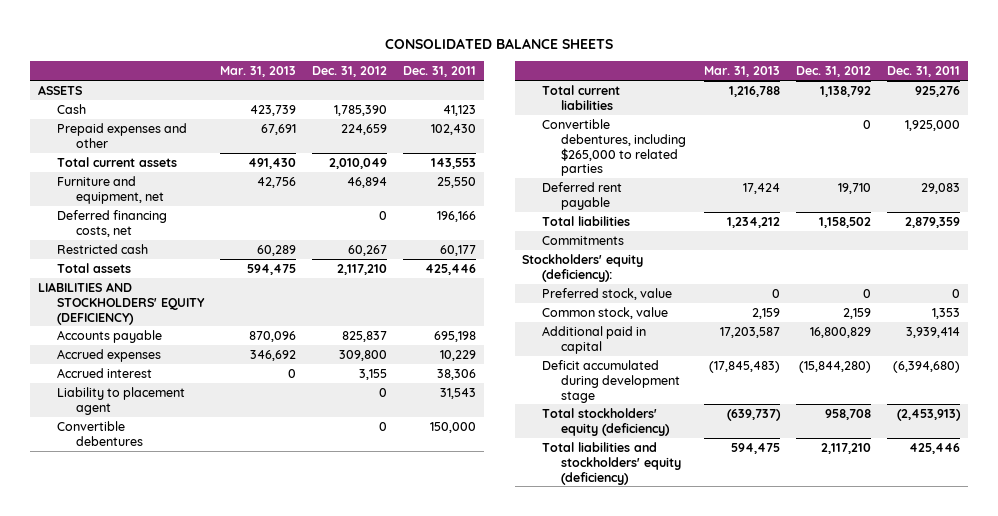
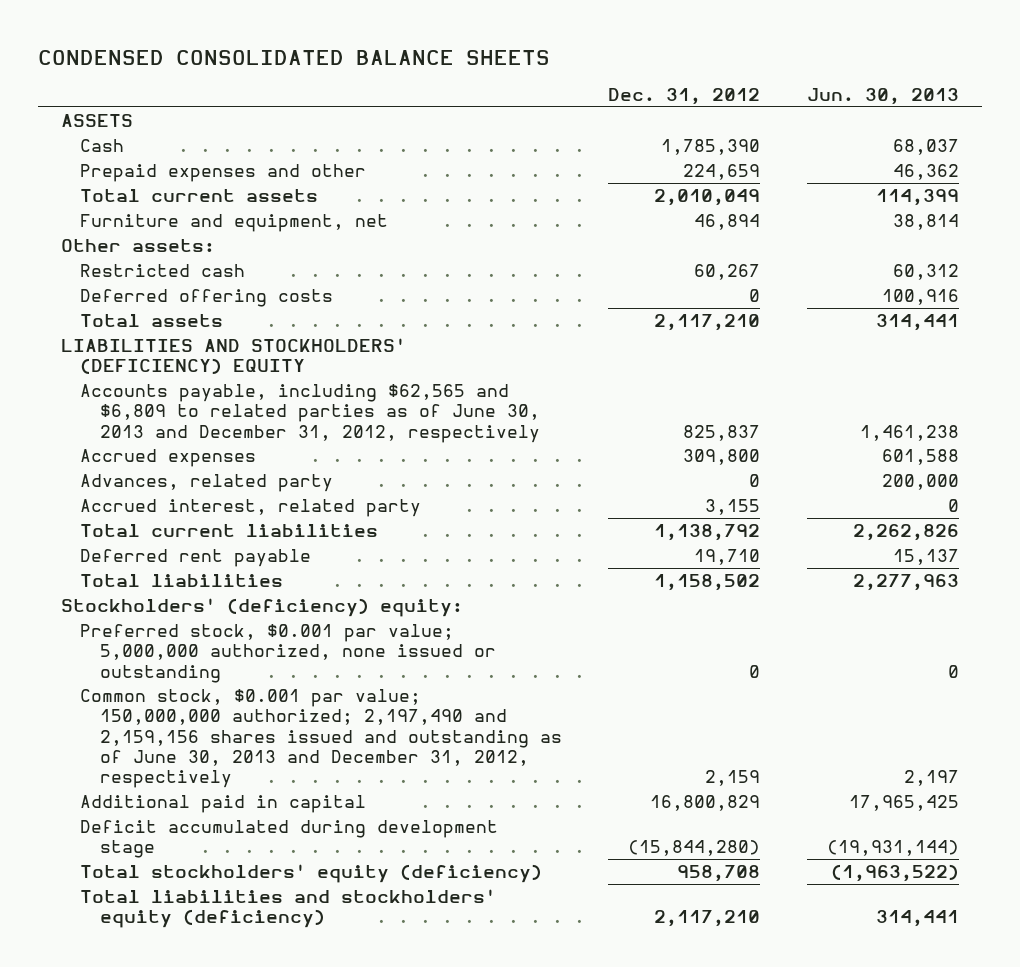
[385,37,614,49] CONSOLIDATED BALANCE SHEETS -> [37,49,550,65] CONDENSED CONSOLIDATED BALANCE SHEETS
[219,66,296,78] Mar. 31, 2013 -> none
[402,66,476,78] Dec. 31, 2011 -> none
none -> [806,87,959,105] Jun. 30, 2013
[56,209,167,237] Deferred financing costs, net -> none
none -> [61,239,216,253] Other assets:
none -> [80,289,334,308] Deferred offering costs
[37,281,205,325] LIABILITIES AND STOCKHOLDERS' EQUITY (DEFICIENCY) -> [61,338,407,375] LIABILITIES AND STOCKHOLDERS' (DEFICIENCY) EQUITY
[56,329,162,343] Accounts payable -> [80,384,540,443] Accounts payable, including $62,565 and $6,809 to related parties as of June 30, 2013 and December 31, 2012, respectively
[56,386,185,415] Liability to placement agent -> none
[56,420,143,446] Convertible debentures -> none
none -> [80,474,334,493] Advances, related party
[56,367,152,378] Accrued interest -> [80,499,422,518] Accrued interest, related party
[541,118,686,177] Convertible debentures, including $265,000 to related parties -> none
[541,235,624,245] Commitments -> none
[522,253,644,282] Stockholders' equity (deficiency): -> [61,598,464,618] Stockholders' (deficiency) equity:
[541,287,672,300] Preferred stock, value -> [80,624,496,683] Preferred stock, $0.001 par value; 5,000,000 authorized, none issued or outstanding
[541,306,668,319] Common stock, value -> [80,689,562,788] Common stock, $0.001 par value; 150,000,000 authorized; 2,197,490 and 2,159,156 shares issued and outstanding as of June 30, 2013 and December 31, 2012, respectively

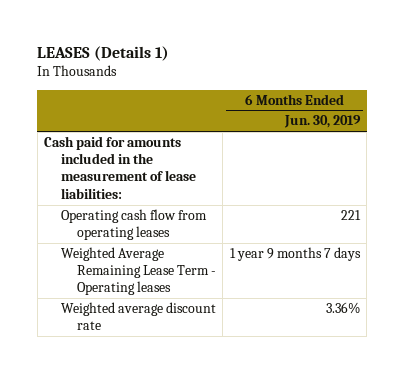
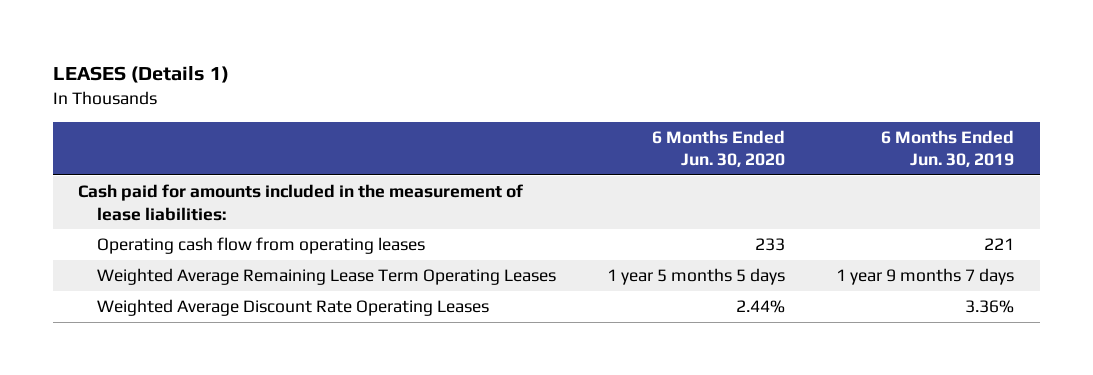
none -> [652,129,786,168] 6 Months Ended Jun. 30, 2020
[60,246,216,296] Weighted Average Remaining Lease Term - Operating leases -> [97,268,557,286] Weighted Average Remaining Lease Term Operating Leases
[60,301,216,331] Weighted average discount rate -> [97,299,490,317] Weighted Average Discount Rate Operating Leases

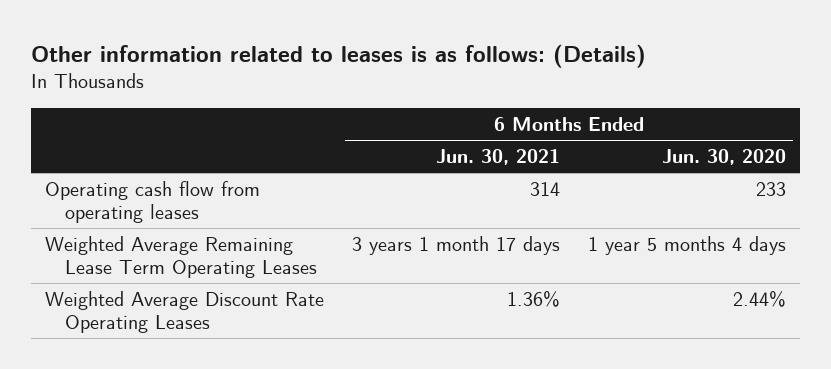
[52,66,229,84] LEASES (Details 1) -> [31,43,647,68] Other information related to leases is as follows: (Details)
[881,129,1015,168] 6 Months Ended Jun. 30, 2019 -> none
none -> [436,149,561,166] Jun. 30, 2021
[78,184,524,221] Cash paid for amounts included in the measurement of lease liabilities: -> none
[607,268,786,286] 1 year 5 months 5 days -> [587,235,786,255] 1 year 5 months 4 days

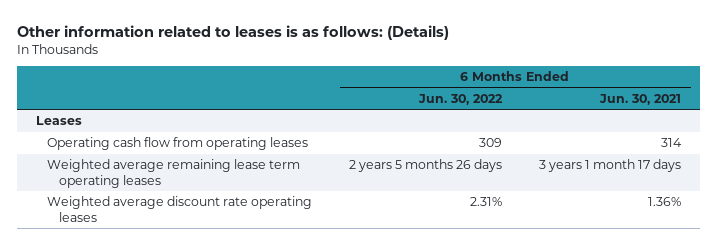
[661,149,786,166] Jun. 30, 2020 -> none
none -> [418,93,504,105] Jun. 30, 2022
none -> [35,116,82,126] Leases
[45,235,318,278] Weighted Average Remaining Lease Term Operating Leases -> [47,159,301,188] Weighted average remaining lease term operating leases
[45,290,325,333] Weighted Average Discount Rate Operating Leases -> [47,196,313,222] Weighted average discount rate operating leases

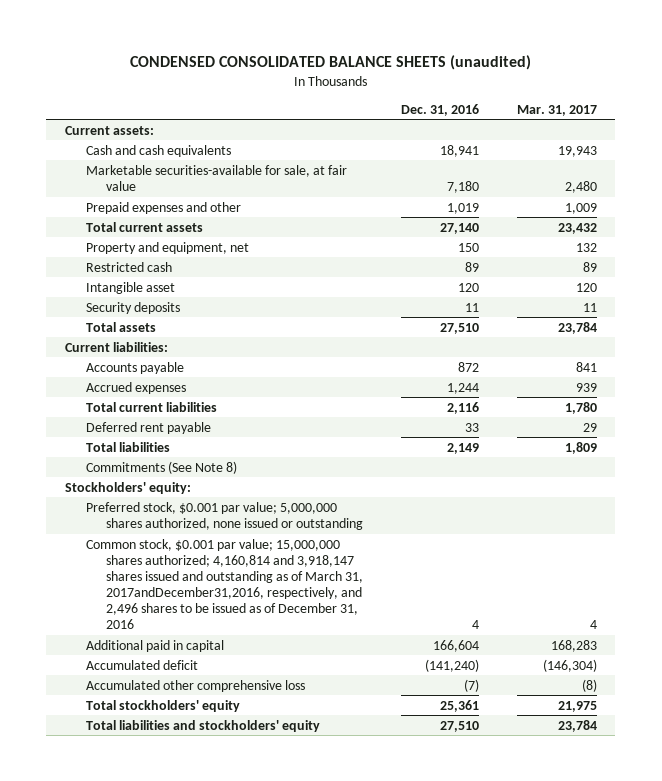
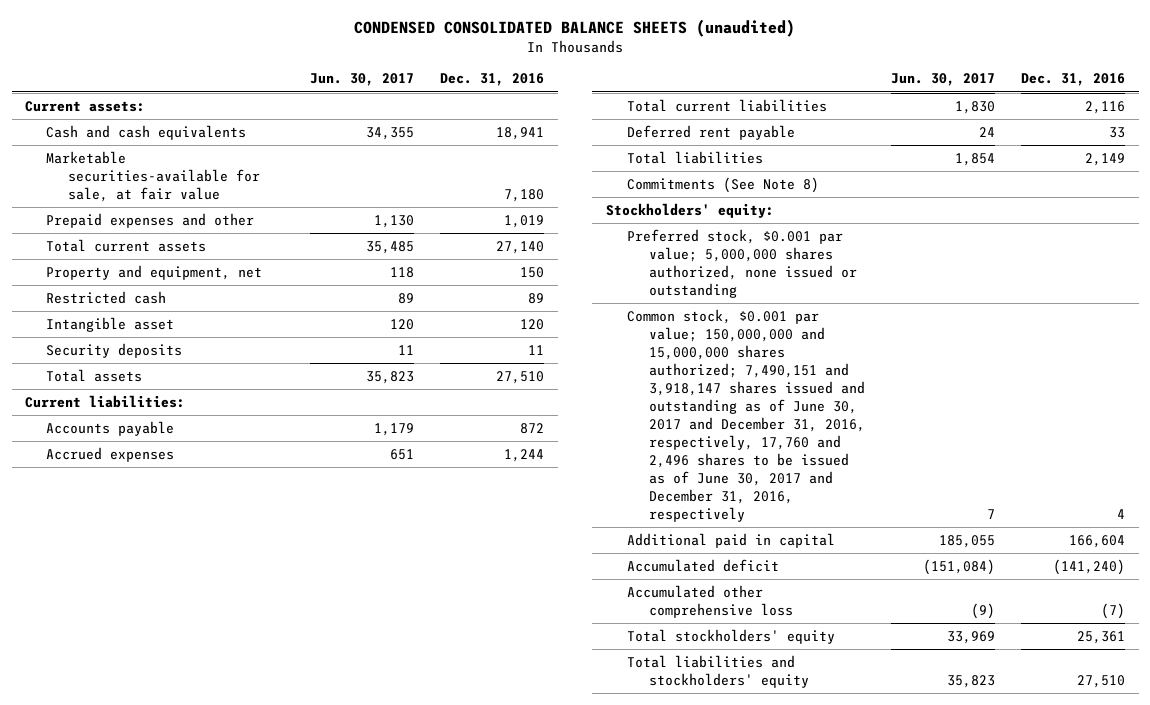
[516,104,597,116] Mar. 31, 2017 -> none
none -> [310,73,415,87] Jun. 30, 2017
[85,538,363,629] Common stock, $0.001 par value; 15,000,000 shares authorized; 4,160,814 and 3,918,147 shares issued and outstanding as of March 31, 2017andDecember31,2016, respectively, and 2,496 shares to be issued as of December 31, 2016 -> [627,308,865,522] Common stock, $0.001 par value; 150,000,000 and 15,000,000 shares authorized; 7,490,151 and 3,918,147 shares issued and outstanding as of June 30, 2017 and December 31, 2016, respectively, 17,760 and 2,496 shares to be issued as of June 30, 2017 and December 31, 2016, respectively

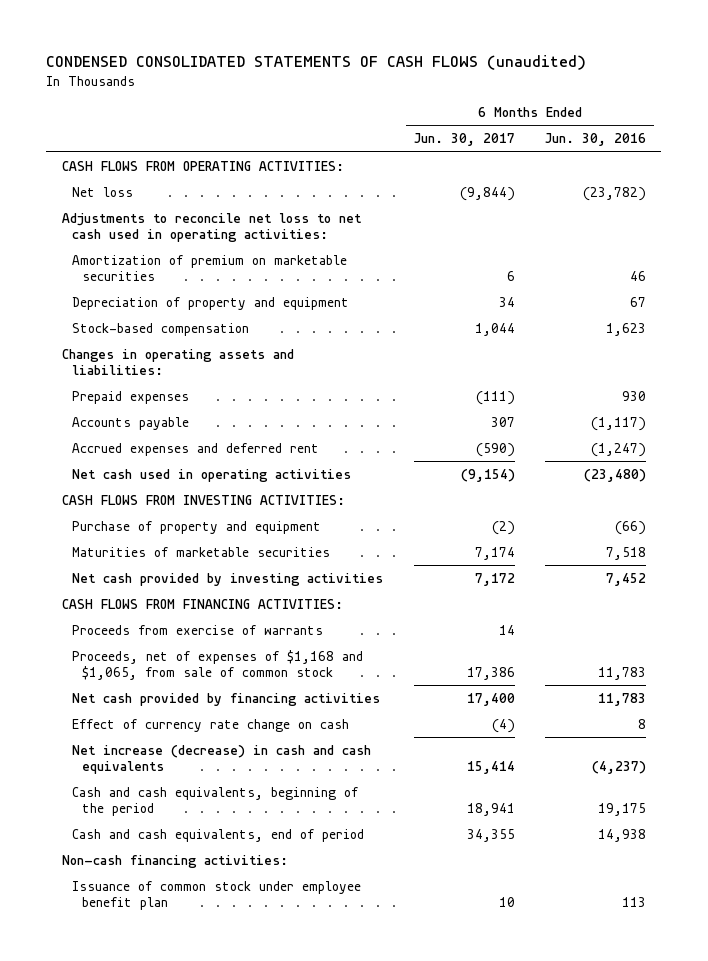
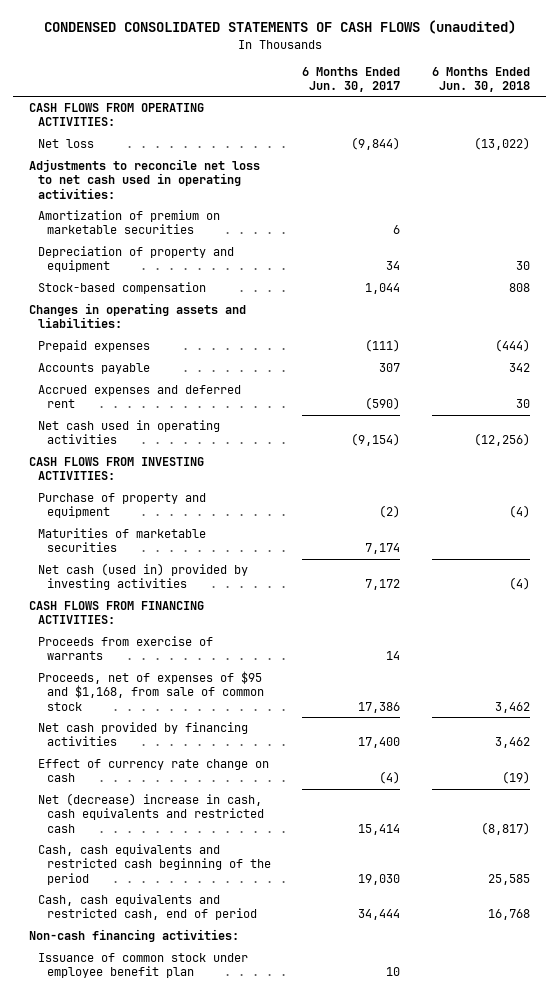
[545,133,647,147] Jun. 30, 2016 -> none
none -> [432,66,531,93] 6 Months Ended Jun. 30, 2018
[71,572,383,586] Net cash provided by investing activities -> [37,563,248,591] Net cash (used in) provided by investing activities
[71,649,363,680] Proceeds, net of expenses of $1,168 and $1,065, from sale of common stock -> [37,671,264,711] Proceeds, net of expenses of $95 and $1,168, from sale of common stock
[71,744,371,774] Net increase (decrease) in cash and cash equivalents -> [37,793,264,833] Net (decrease) increase in cash, cash equivalents and restricted cash
[71,786,358,816] Cash and cash equivalents, beginning of the period -> [37,844,271,885] Cash, cash equivalents and restricted cash beginning of the period
[466,802,515,816] 18,941 -> [358,873,401,885] 19,030
[71,828,364,842] Cash and cash equivalents, end of period -> [37,894,257,921] Cash, cash equivalents and restricted cash, end of period
[466,828,515,842] 34,355 -> [358,909,401,921] 34,444

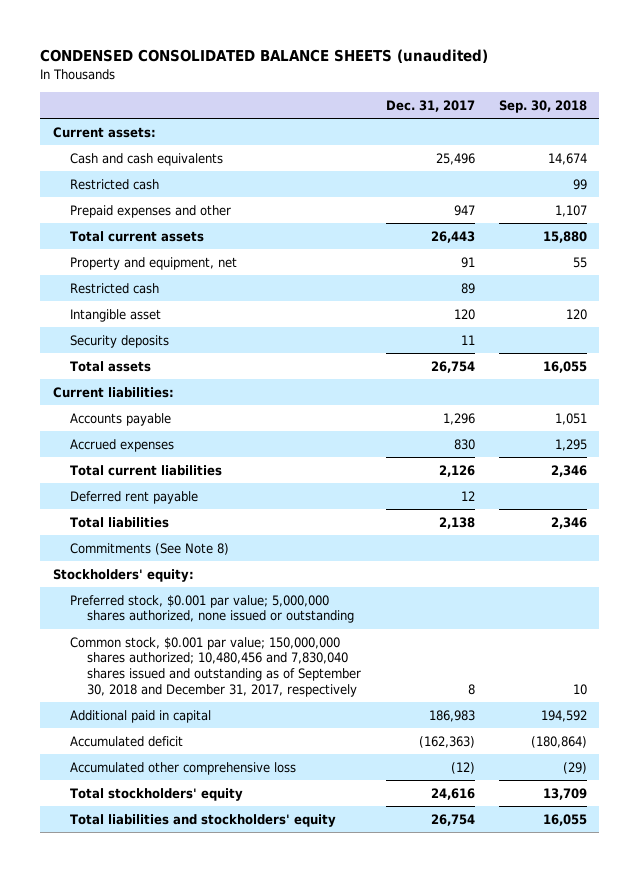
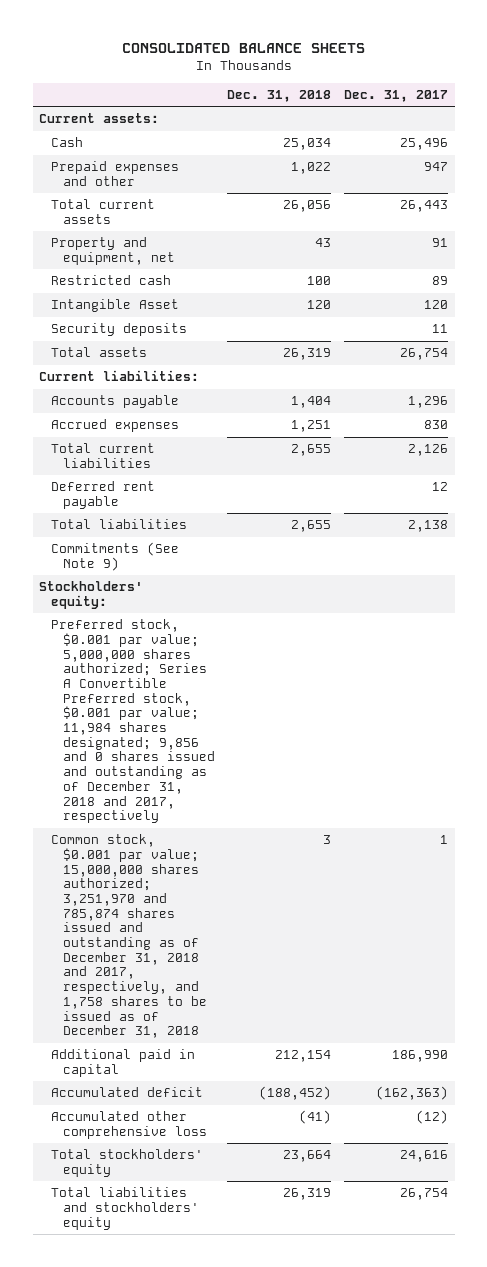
[40,48,489,63] CONDENSED CONSOLIDATED BALANCE SHEETS (unaudited) -> [121,42,365,53] CONSOLIDATED BALANCE SHEETS
[498,99,587,113] Sep. 30, 2018 -> none
none -> [227,89,332,102] Dec. 31, 2018
[69,178,159,190] Restricted cash -> none
[69,152,223,166] Cash and cash equivalents -> [50,137,83,148] Cash
[69,308,161,322] Intangible asset -> [50,299,179,313] Intangible Asset
[69,542,229,555] Commitments (See Note 8) -> [50,542,179,571] Commitments (See Note 9)
[69,594,355,624] Preferred stock, $0.001 par value; 5,000,000 shares authorized, none issued or outstanding -> [50,619,215,824] Preferred stock, $0.001 par value; 5,000,000 shares authorized; Series A Convertible Preferred stock, $0.001 par value; 11,984 shares designated; 9,856 and 0 shares issued and outstanding as of December 31, 2018 and 2017, respectively
[69,636,362,697] Common stock, $0.001 par value; 150,000,000 shares authorized; 10,480,456 and 7,830,040 shares issued and outstanding as of September 30, 2018 and December 31, 2017, respectively -> [50,834,207,1039] Common stock, $0.001 par value; 15,000,000 shares authorized; 3,251,970 and 785,874 shares issued and outstanding as of December 31, 2018 and 2017, respectively, and 1,758 shares to be issued as of December 31, 2018
[467,683,475,695] 8 -> [440,835,449,845] 1
[428,709,475,722] 186,983 -> [392,1050,449,1063] 186,990

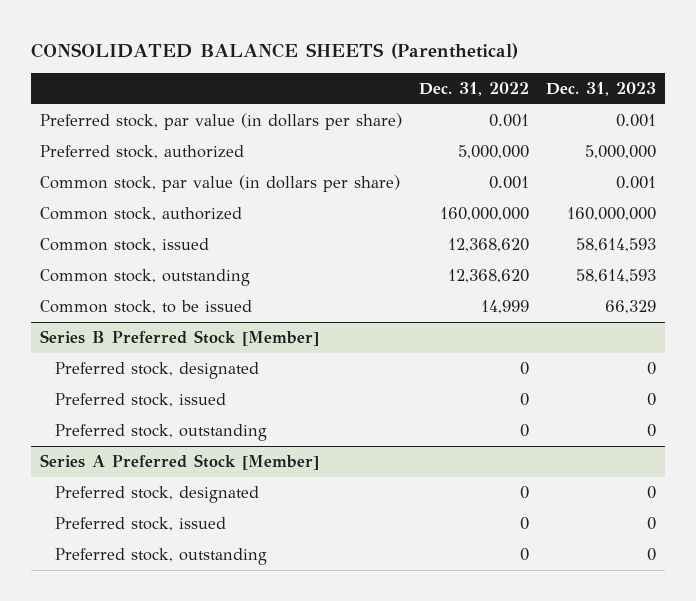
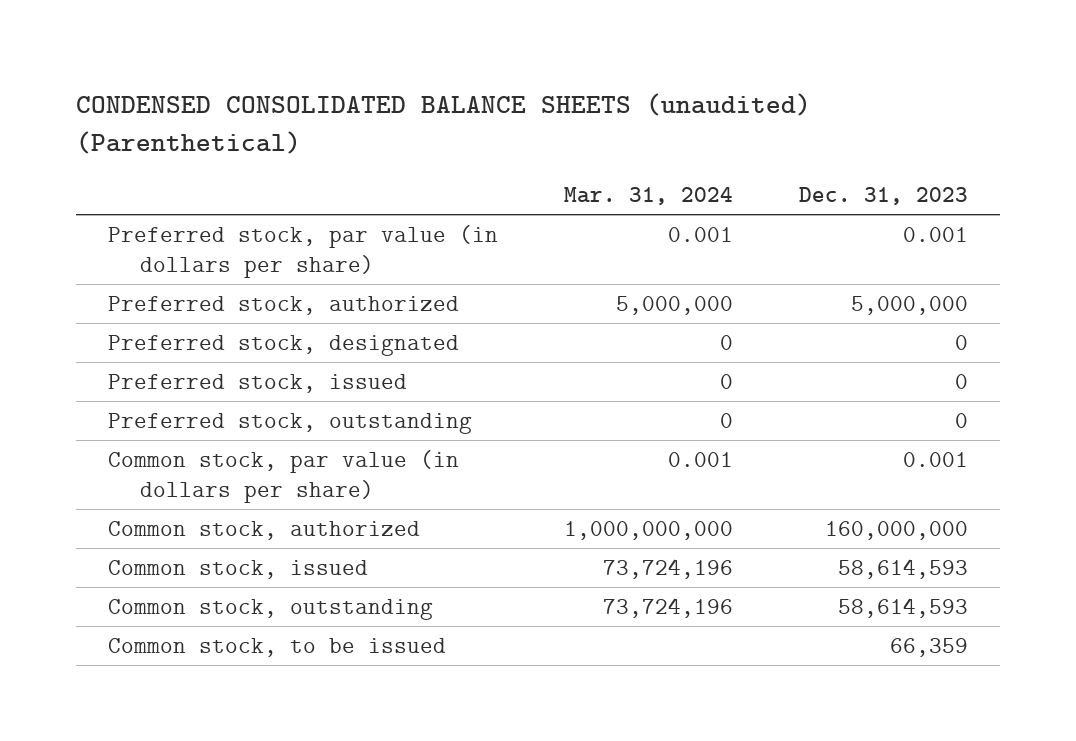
[30,42,518,59] CONSOLIDATED BALANCE SHEETS (Parenthetical) -> [75,93,811,154] CONDENSED CONSOLIDATED BALANCE SHEETS (unaudited) (Parenthetical)
[418,82,529,97] Dec. 31, 2022 -> none
none -> [564,187,734,206] Mar. 31, 2024
none -> [108,334,460,356] Preferred stock, designated
none -> [108,373,408,393] Preferred stock, issued
none -> [108,412,473,434] Preferred stock, outstanding
[39,330,319,347] Series B Preferred Stock [Member] -> none
[55,362,260,380] Preferred stock, designated -> none
[55,393,227,408] Preferred stock, issued -> none
[55,424,268,442] Preferred stock, outstanding -> none
[39,454,319,471] Series A Preferred Stock [Member] -> none
[55,486,260,504] Preferred stock, designated -> none
[55,517,227,532] Preferred stock, issued -> none
[55,548,268,566] Preferred stock, outstanding -> none
[605,300,657,315] 66,329 -> [889,637,968,657] 66,359

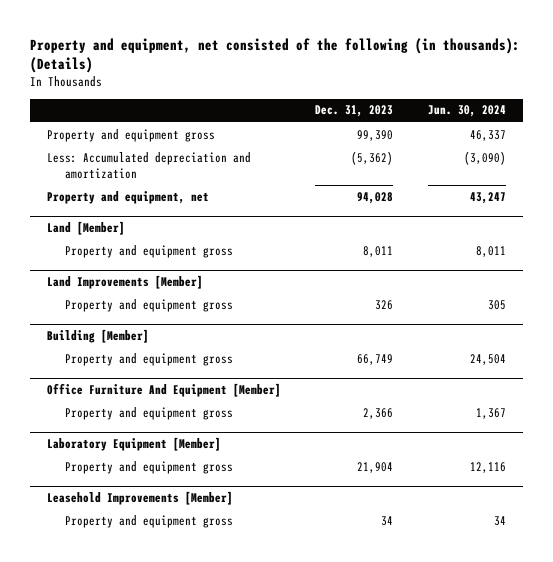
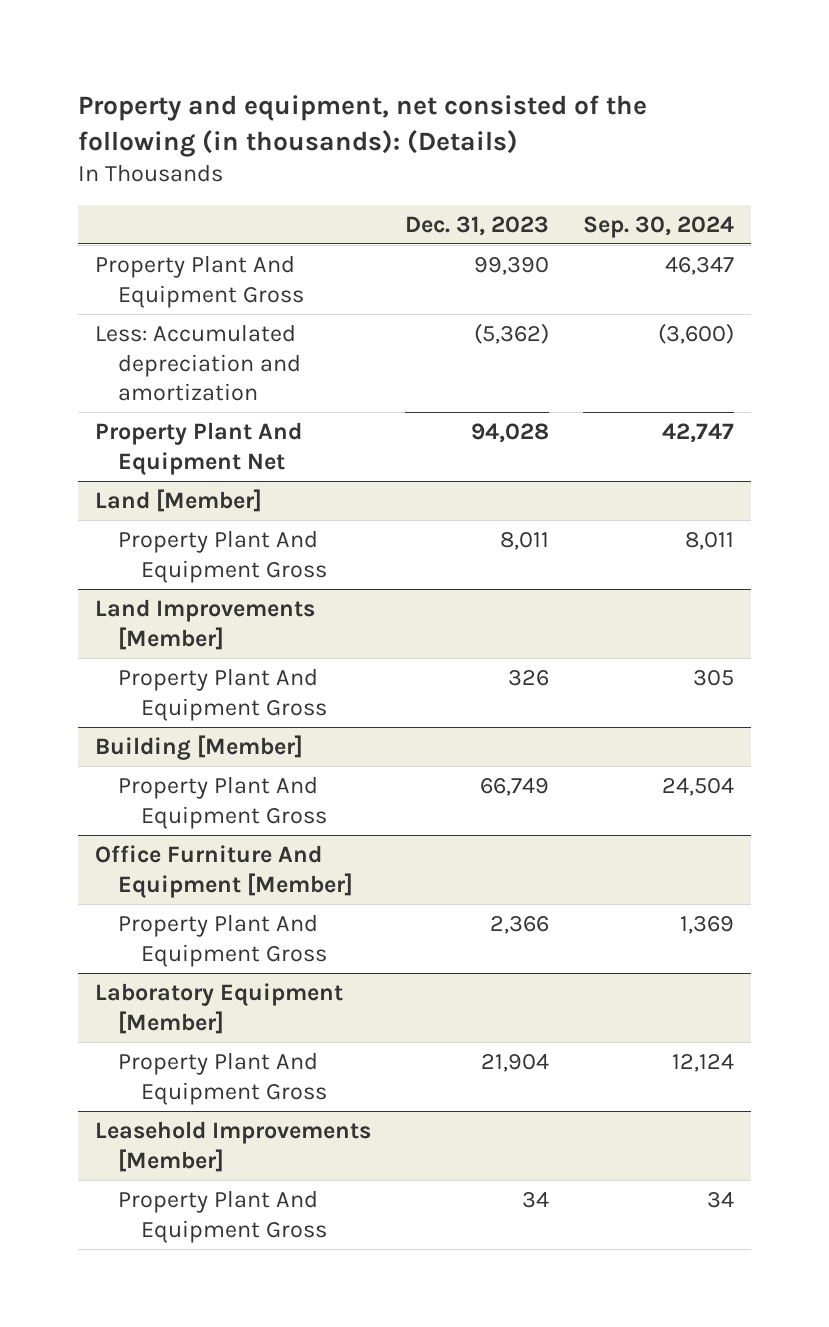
[427,105,506,118] Jun. 30, 2024 -> none
none -> [583,215,735,238] Sep. 30, 2024
[47,128,216,142] Property and equipment gross -> [94,254,304,308] Property Plant And Equipment Gross
[47,190,210,204] Property and equipment, net -> [94,421,302,475] Property Plant And Equipment Net
[65,244,234,258] Property and equipment gross -> [117,529,327,583] Property Plant And Equipment Gross
[65,298,234,312] Property and equipment gross -> [117,667,327,721] Property Plant And Equipment Gross
[65,352,234,366] Property and equipment gross -> [117,775,327,829] Property Plant And Equipment Gross
[65,406,234,420] Property and equipment gross -> [117,913,327,967] Property Plant And Equipment Gross
[65,460,234,474] Property and equipment gross -> [117,1051,327,1105] Property Plant And Equipment Gross
[65,514,234,528] Property and equipment gross -> [117,1189,327,1243] Property Plant And Equipment Gross

